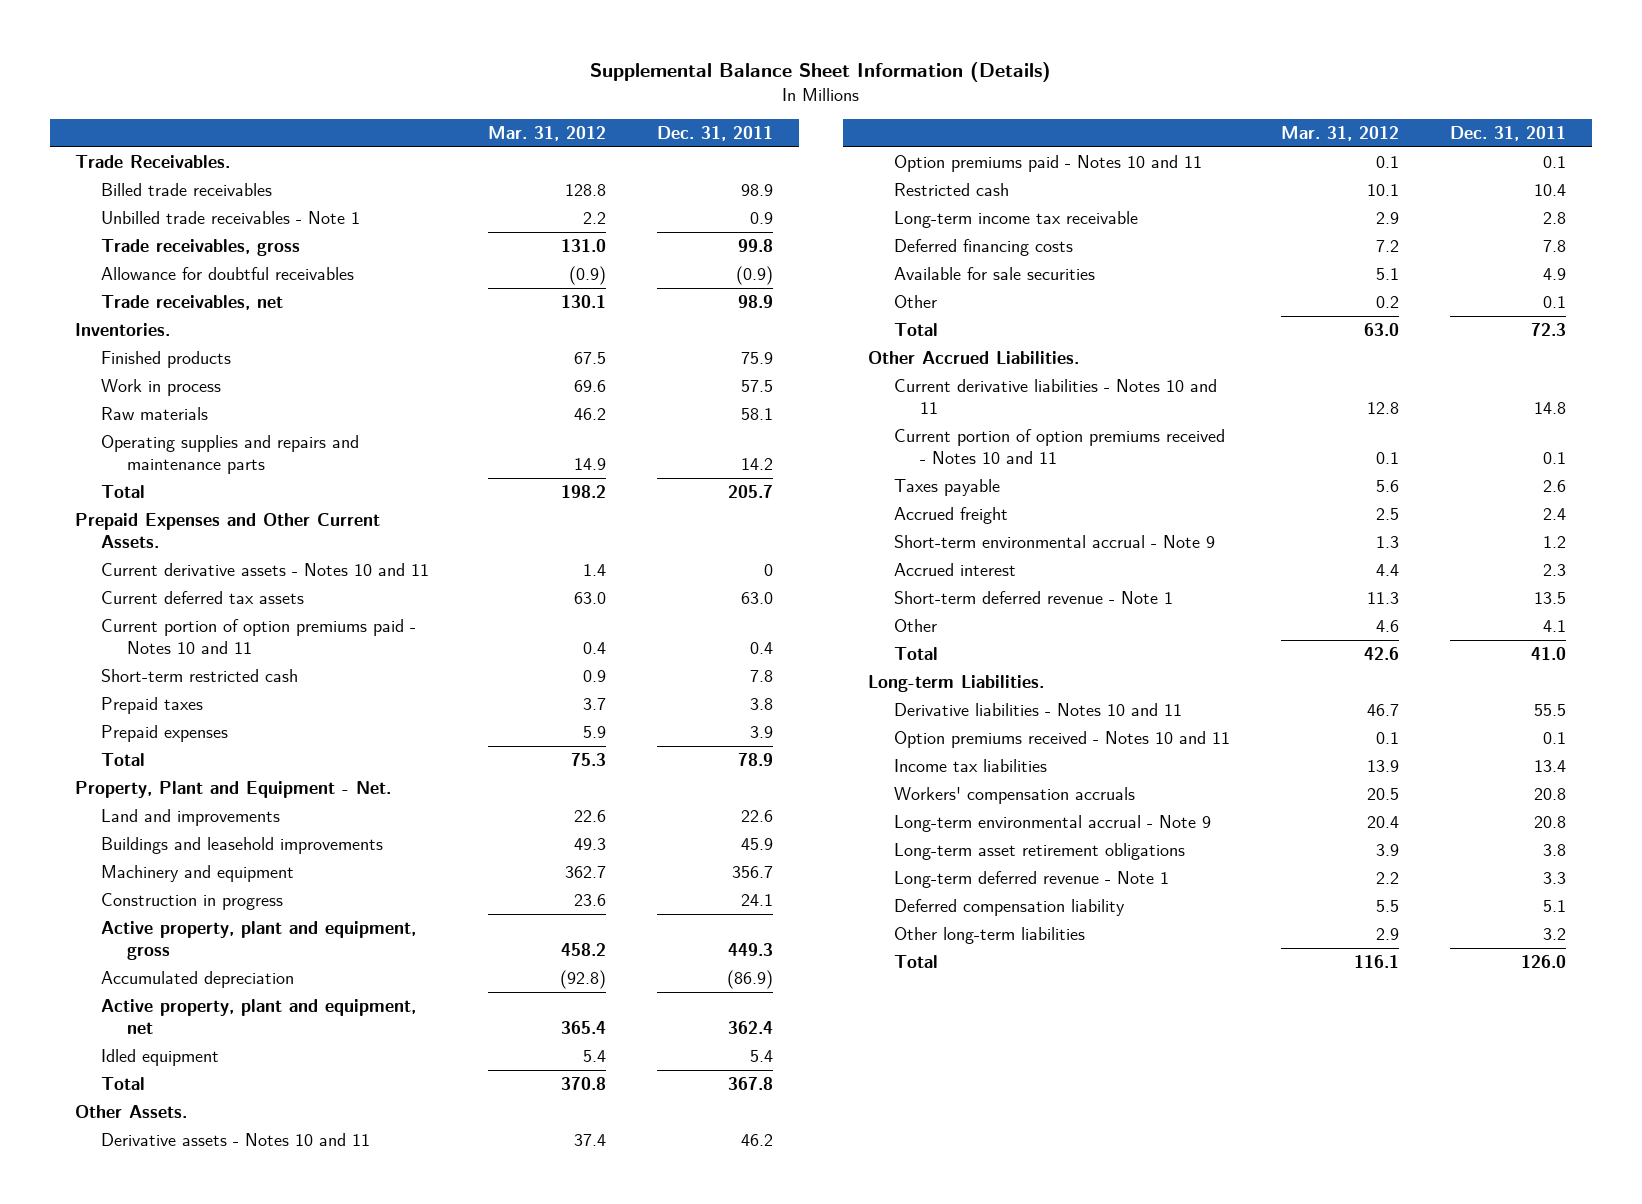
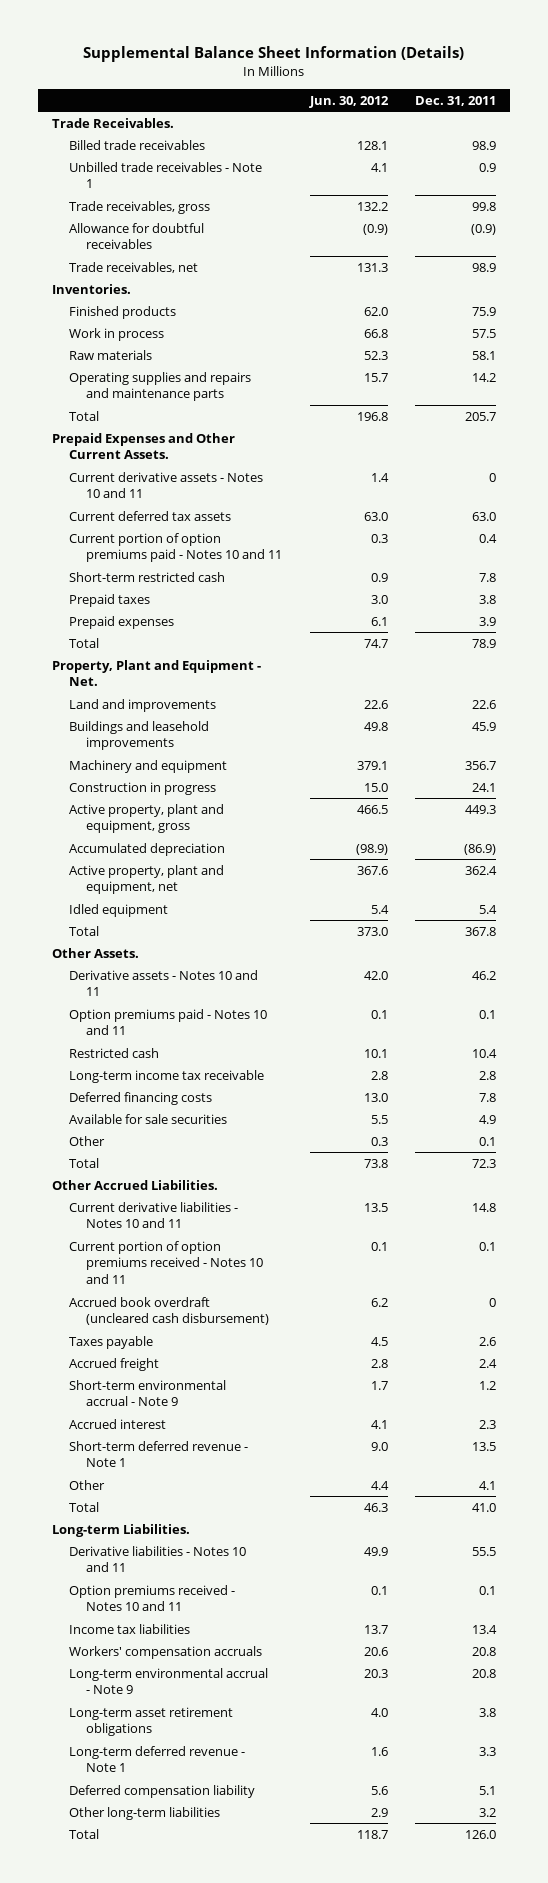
[488,125,607,141] Mar. 31, 2012 -> none
none -> [308,95,389,108] Jun. 30, 2012
none -> [68,1296,270,1326] Accrued book overdraft (uncleared cash disbursement)

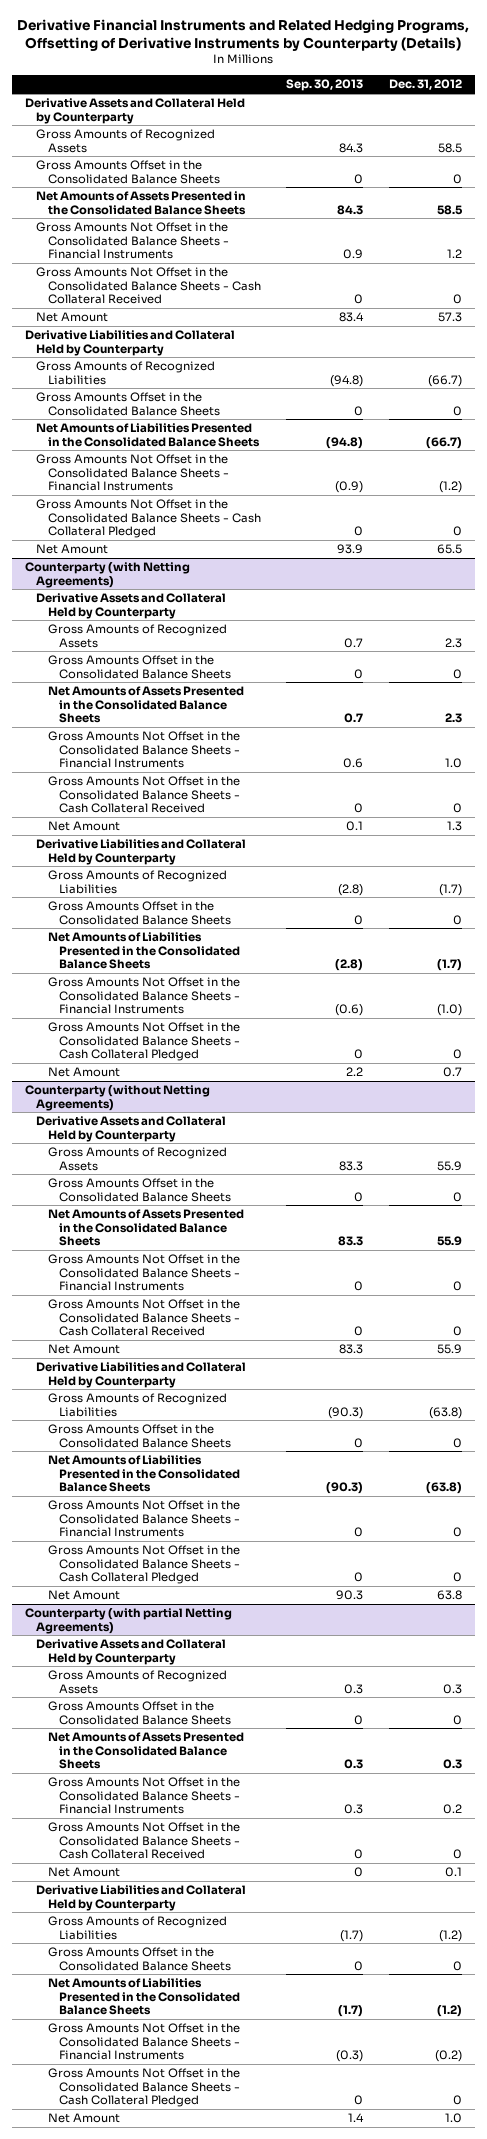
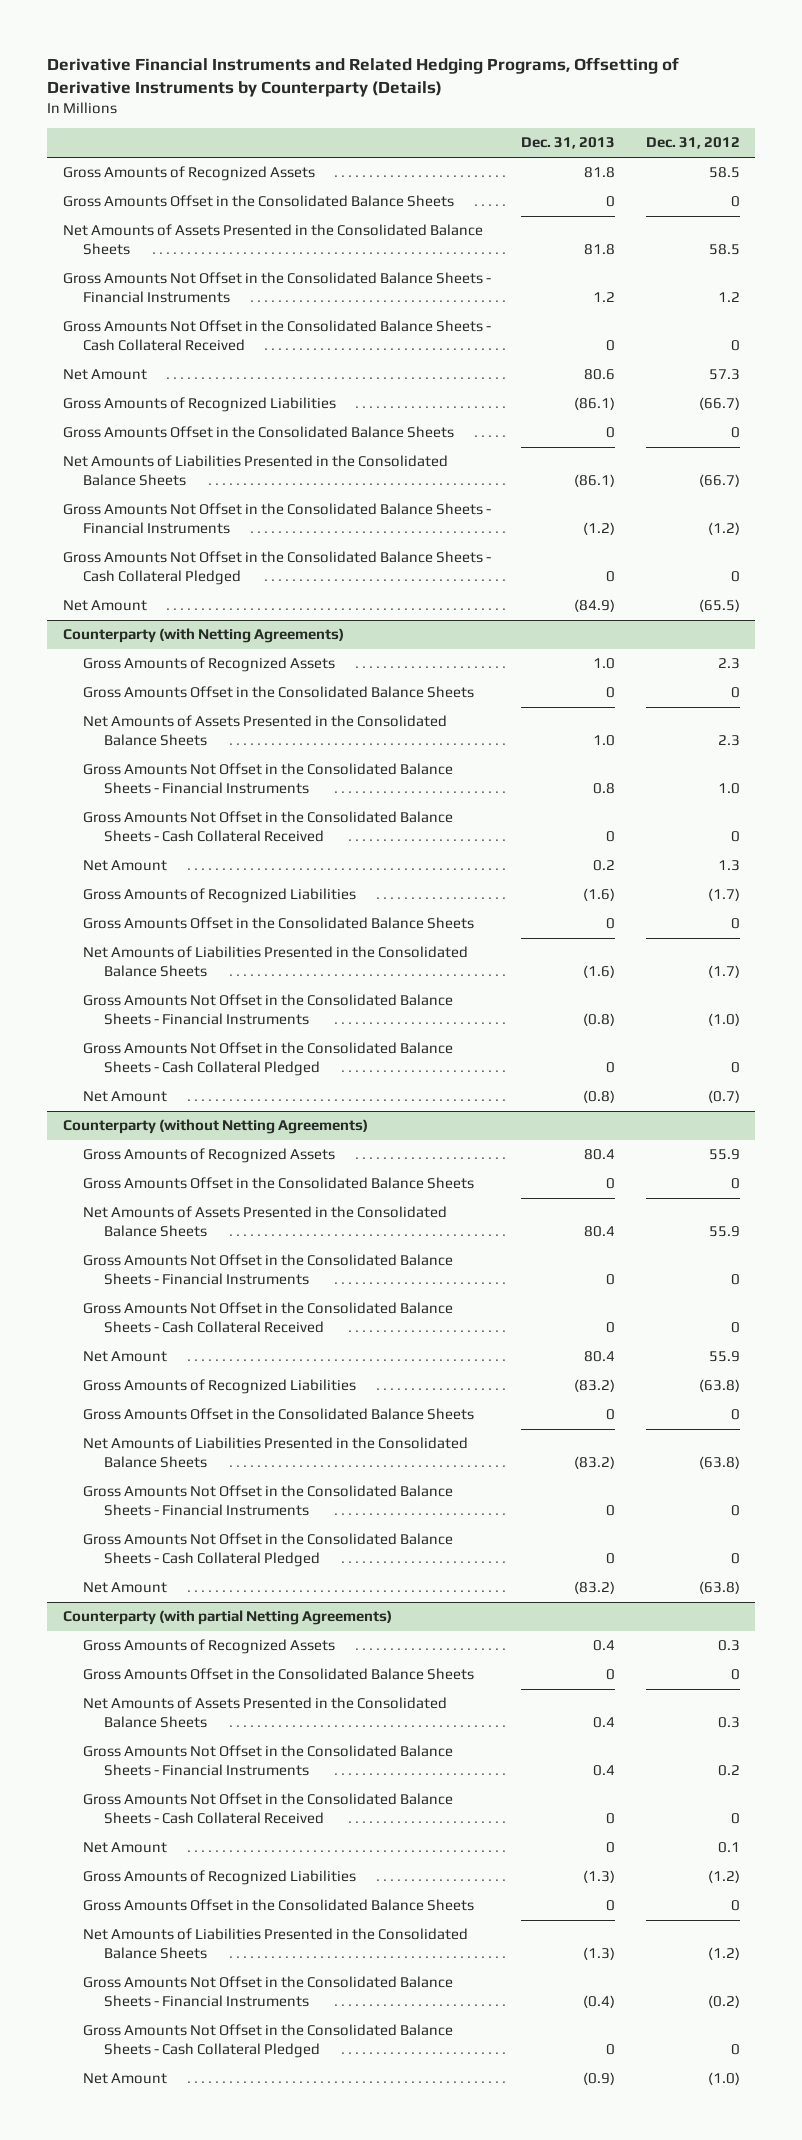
[286,79,364,92] Sep. 30, 2013 -> none
none -> [521,137,616,150] Dec. 31, 2013
[24,98,245,124] Derivative Assets and Collateral Held by Counterparty -> none
[24,330,235,356] Derivative Liabilities and Collateral Held by Counterparty -> none
[437,544,463,555] 65.5 -> [698,599,740,613] (65.5)
[36,593,227,619] Derivative Assets and Collateral Held by Counterparty -> none
[36,839,247,865] Derivative Liabilities and Collateral Held by Counterparty -> none
[443,1067,463,1078] 0.7 -> [707,1090,740,1104] (0.7)
[36,1116,227,1142] Derivative Assets and Collateral Held by Counterparty -> none
[36,1362,247,1388] Derivative Liabilities and Collateral Held by Counterparty -> none
[437,1590,463,1601] 63.8 -> [698,1581,740,1595] (63.8)
[36,1639,227,1665] Derivative Assets and Collateral Held by Counterparty -> none
[36,1885,247,1911] Derivative Liabilities and Collateral Held by Counterparty -> none
[445,2113,463,2124] 1.0 -> [707,2072,740,2086] (1.0)

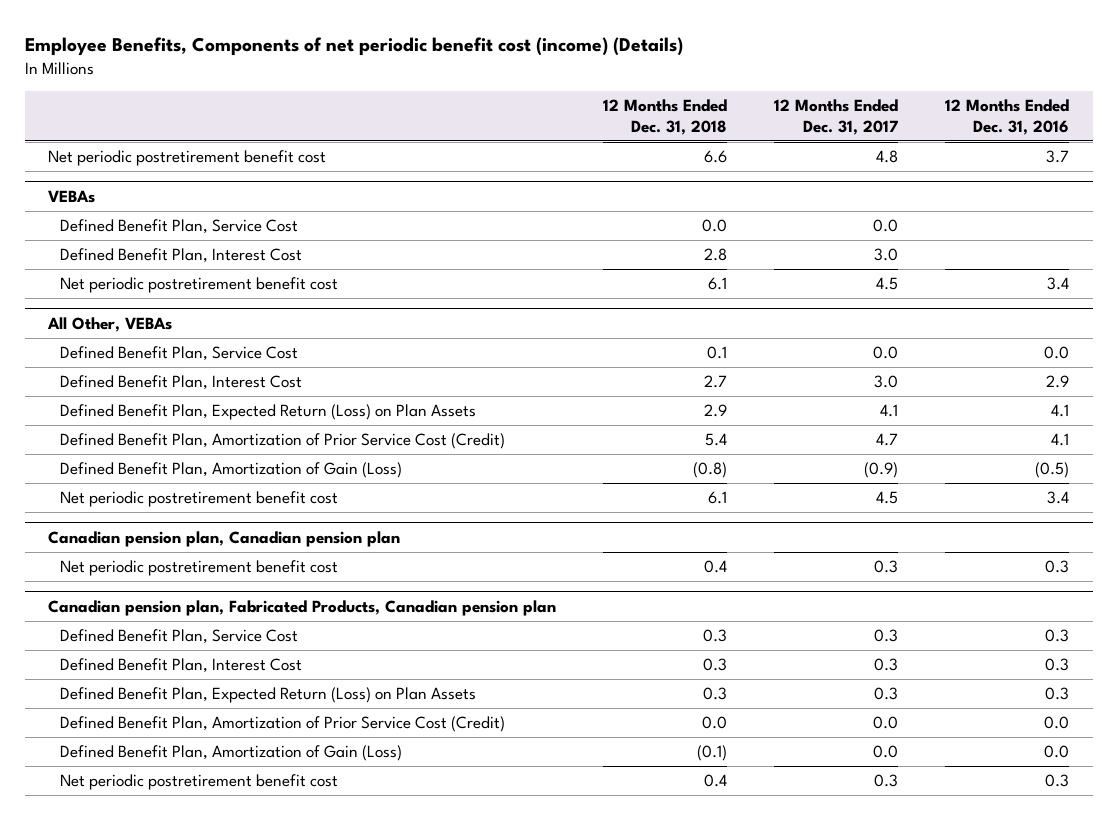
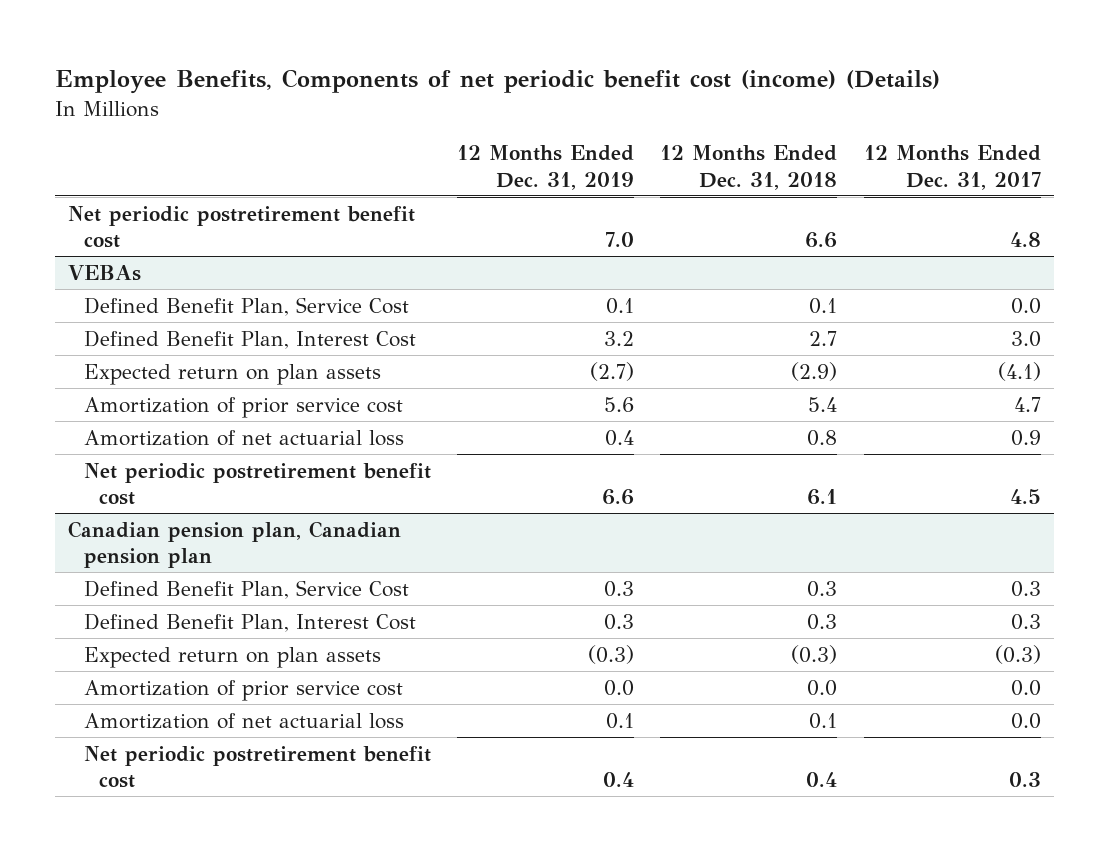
[945,98,1070,135] 12 Months Ended Dec. 31, 2016 -> none
none -> [456,145,634,190] 12 Months Ended Dec. 31, 2019
[60,219,299,235] Defined Benefit Plan, Service Cost -> none
[60,248,303,264] Defined Benefit Plan, Interest Cost -> none
[60,277,339,294] Net periodic postretirement benefit cost -> none
[47,316,173,332] All Other, VEBAs -> none
[60,404,477,421] Defined Benefit Plan, Expected Return (Loss) on Plan Assets -> [83,363,381,385] Expected return on plan assets
[704,404,728,418] 2.9 -> [791,361,838,381] (2.9)
[880,404,899,418] 4.1 -> [997,361,1041,381] (4.1)
[60,433,506,450] Defined Benefit Plan, Amortization of Prior Service Cost (Credit) -> [83,396,403,418] Amortization of prior service cost
[60,462,403,479] Defined Benefit Plan, Amortization of Gain (Loss) -> [83,429,404,446] Amortization of net actuarial loss
[693,462,728,479] (0.8) -> [807,429,838,446] 0.8
[864,462,899,479] (0.9) -> [1010,429,1041,446] 0.9
[60,560,339,577] Net periodic postretirement benefit cost -> none
[48,599,557,616] Canadian pension plan, Fabricated Products, Canadian pension plan -> none
[60,687,477,704] Defined Benefit Plan, Expected Return (Loss) on Plan Assets -> [83,646,381,668] Expected return on plan assets
[703,687,728,701] 0.3 -> [791,644,838,664] (0.3)
[874,687,899,701] 0.3 -> [994,644,1041,664] (0.3)
[60,716,506,733] Defined Benefit Plan, Amortization of Prior Service Cost (Credit) -> [83,679,403,701] Amortization of prior service cost
[60,745,403,762] Defined Benefit Plan, Amortization of Gain (Loss) -> [83,712,404,729] Amortization of net actuarial loss
[697,745,728,762] (0.1) -> [809,712,838,729] 0.1

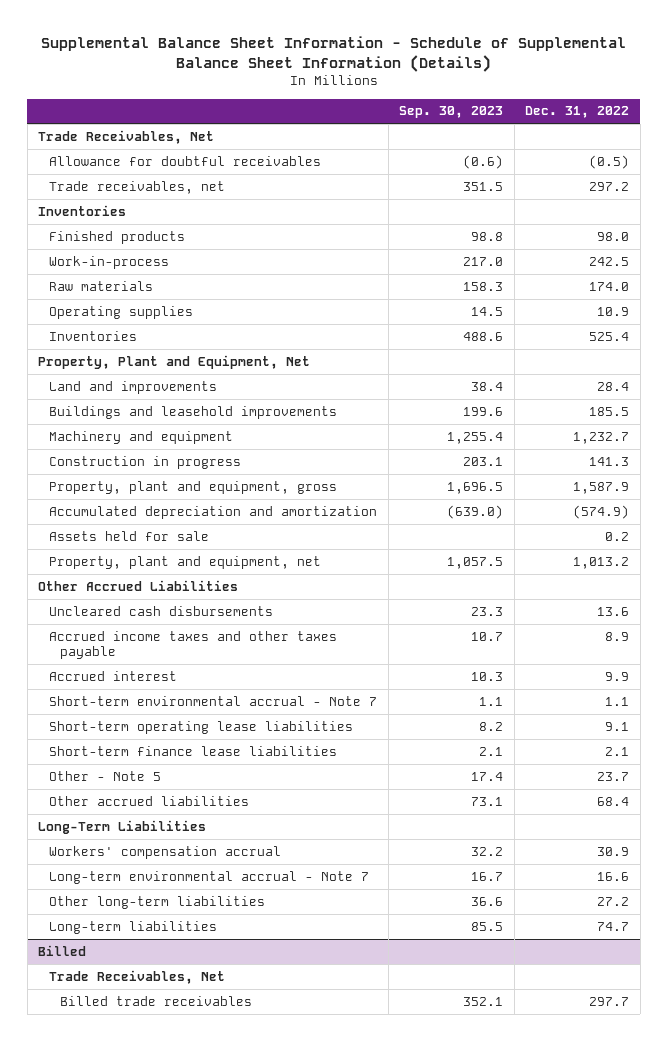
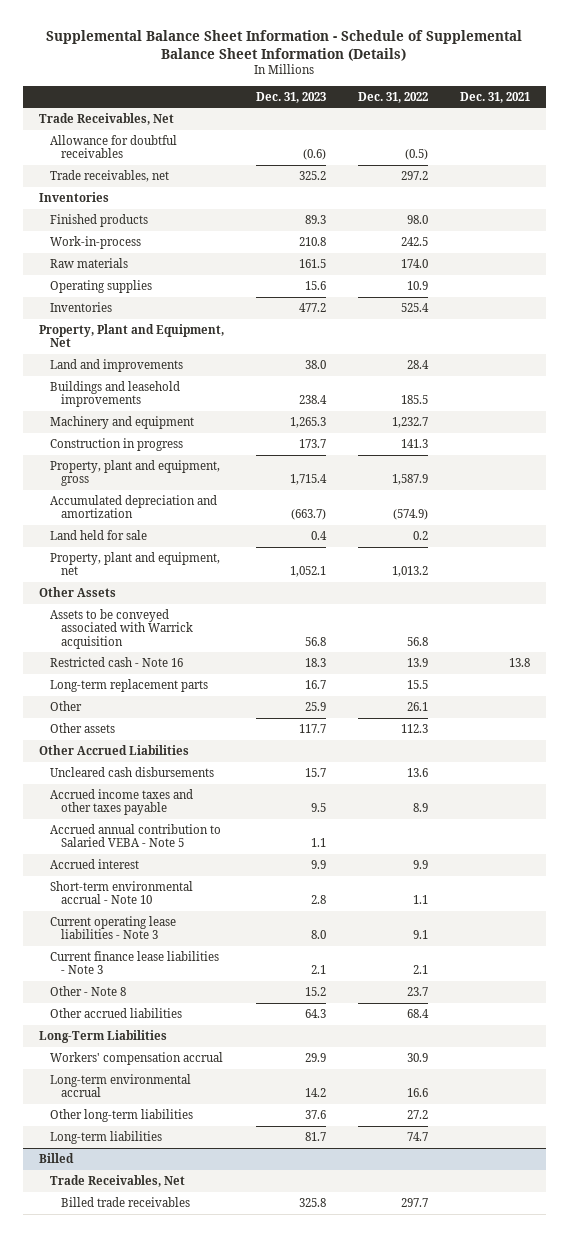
[399,106,504,119] Sep. 30, 2023 -> none
none -> [255,91,326,103] Dec. 31, 2023
none -> [460,91,531,103] Dec. 31, 2021
[49,530,210,541] Assets held for sale -> [50,529,148,540] Land held for sale
none -> [38,586,116,597] Other Assets
none -> [50,608,194,649] Assets to be conveyed associated with Warrick acquisition
none -> [50,656,184,667] Restricted cash - Note 16
none -> [50,678,209,692] Long-term replacement parts
none -> [50,700,83,711] Other
none -> [50,722,116,733] Other assets
none -> [50,823,222,848] Accrued annual contribution to Salaried VEBA - Note 5
[49,695,378,706] Short-term environmental accrual - Note 7 -> [50,880,194,905] Short-term environmental accrual - Note 10
[49,720,354,734] Short-term operating lease liabilities -> [50,915,177,940] Current operating lease liabilities - Note 3
[49,745,338,756] Short-term finance lease liabilities -> [50,950,220,975] Current finance lease liabilities - Note 3
[49,770,162,781] Other - Note 5 -> [50,985,127,996] Other - Note 8
[49,870,370,884] Long-term environmental accrual - Note 7 -> [50,1073,192,1098] Long-term environmental accrual

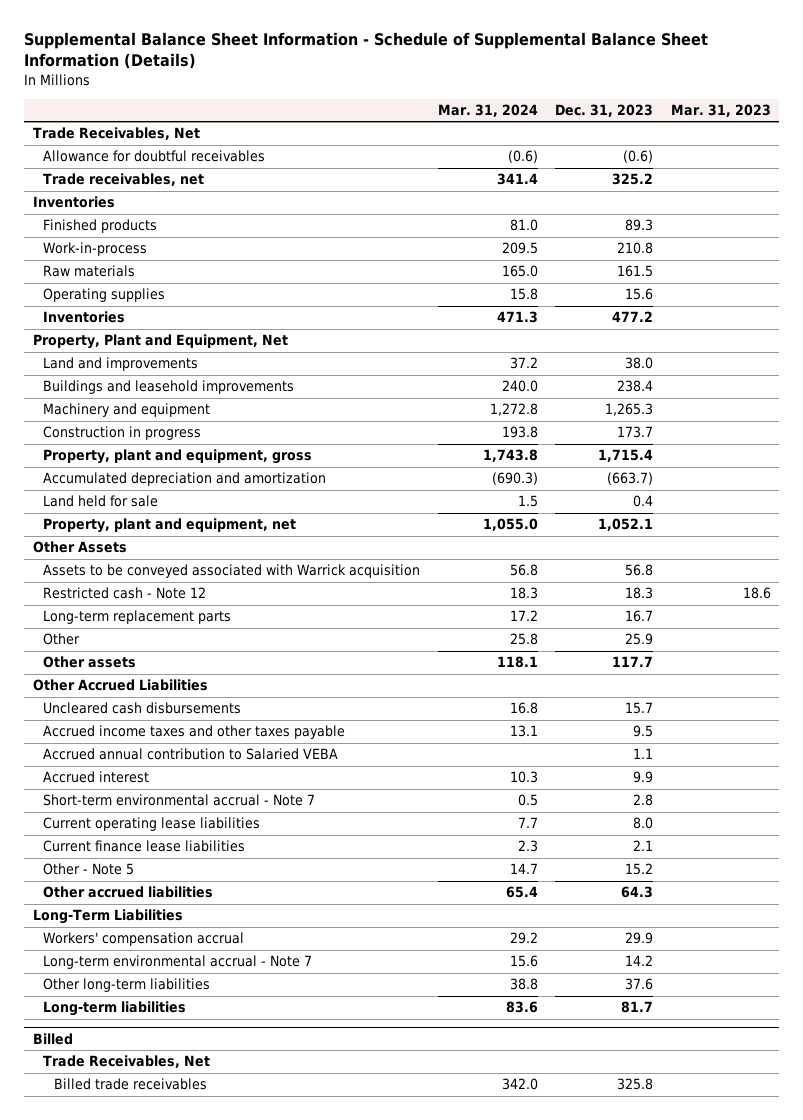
[358,91,429,103] Dec. 31, 2022 -> none
[460,91,531,103] Dec. 31, 2021 -> none
none -> [437,104,538,118] Mar. 31, 2024
none -> [670,104,771,118] Mar. 31, 2023
[50,656,184,667] Restricted cash - Note 16 -> [43,587,207,600] Restricted cash - Note 12
[50,823,222,848] Accrued annual contribution to Salaried VEBA - Note 5 -> [43,748,339,761] Accrued annual contribution to Salaried VEBA
[50,880,194,905] Short-term environmental accrual - Note 10 -> [43,794,316,807] Short-term environmental accrual - Note 7
[50,915,177,940] Current operating lease liabilities - Note 3 -> [43,817,261,832] Current operating lease liabilities
[50,950,220,975] Current finance lease liabilities - Note 3 -> [43,840,246,853] Current finance lease liabilities
[50,985,127,996] Other - Note 8 -> [43,863,135,876] Other - Note 5
[50,1073,192,1098] Long-term environmental accrual -> [43,955,313,970] Long-term environmental accrual - Note 7

